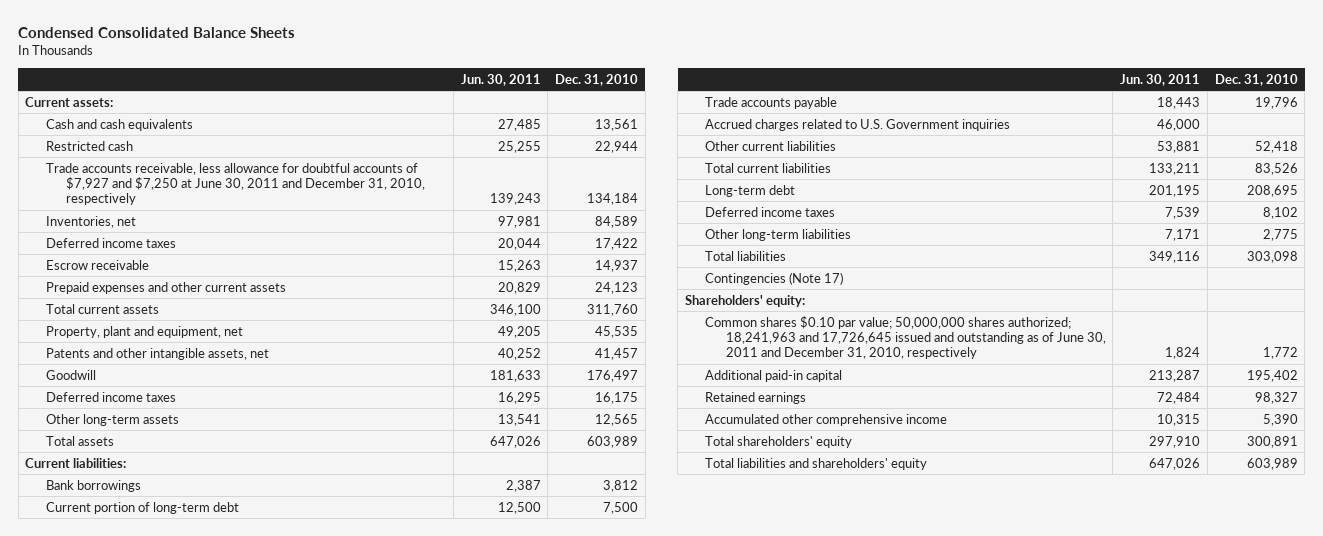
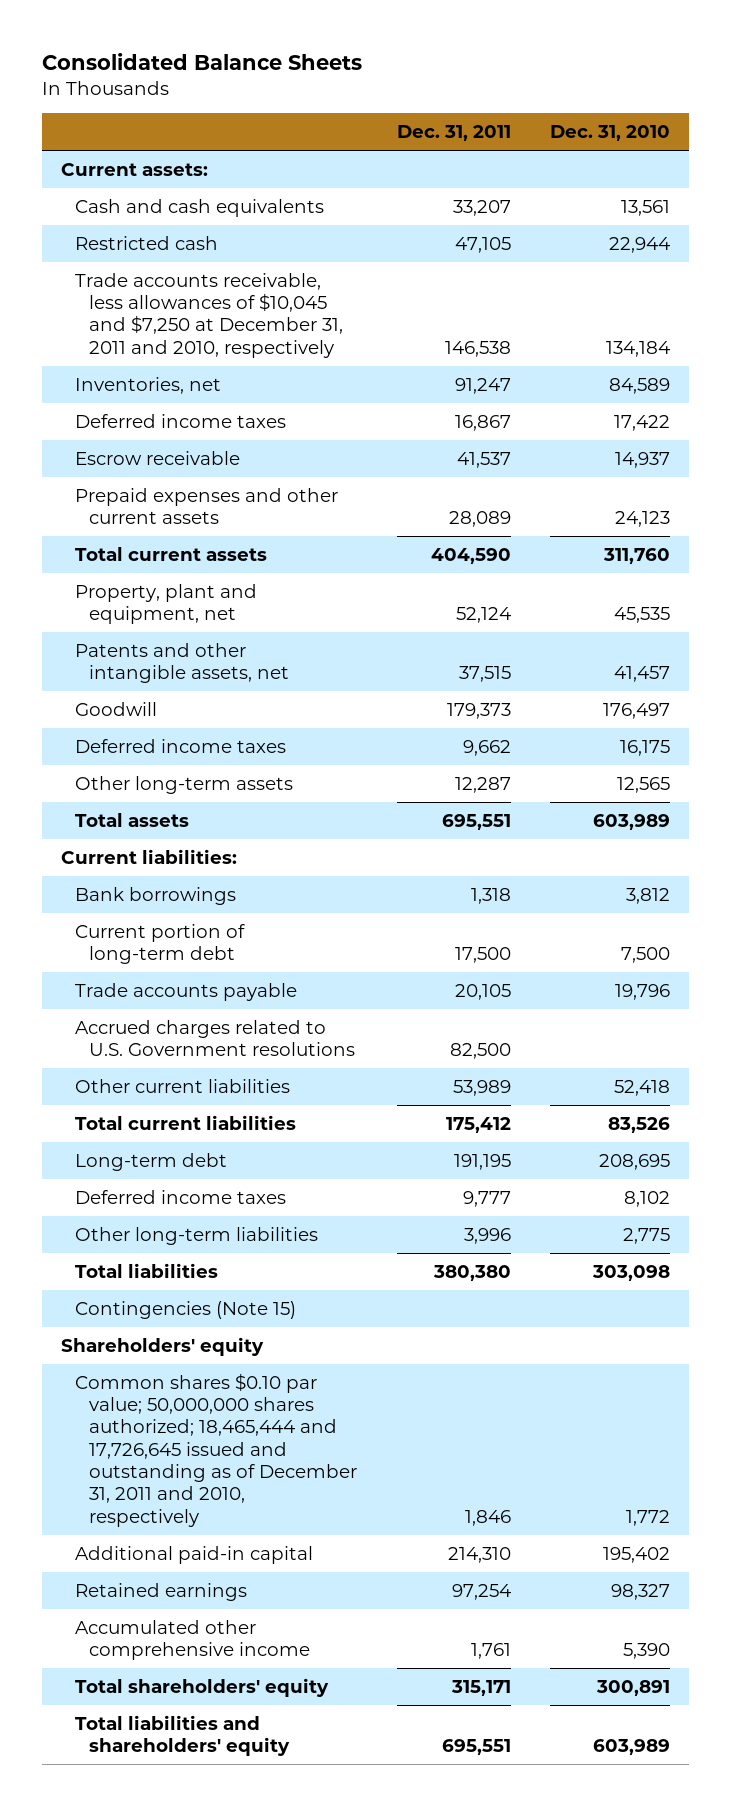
[18,27,296,39] Condensed Consolidated Balance Sheets -> [41,53,362,71] Consolidated Balance Sheets
[460,73,541,86] Jun. 30, 2011 -> none
none -> [396,125,511,142] Dec. 31, 2011
[45,162,426,206] Trade accounts receivable, less allowance for doubtful accounts of $7,927 and $7,250 at June 30, 2011 and December 31, 2010, respectively -> [75,272,344,358] Trade accounts receivable, less allowances of $10,045 and $7,250 at December 31, 2011 and 2010, respectively
[705,118,1011,131] Accrued charges related to U.S. Government inquiries -> [75,1019,356,1057] Accrued charges related to U.S. Government resolutions
[705,271,844,285] Contingencies (Note 17) -> [75,1300,297,1319] Contingencies (Note 15)
[684,294,805,307] Shareholders' equity: -> [61,1336,265,1356] Shareholders' equity
[705,315,1106,360] Common shares $0.10 par value; 50,000,000 shares authorized; 18,241,963 and 17,726,645 issued and outstanding as of June 30, 2011 and December 31, 2010, respectively -> [75,1372,358,1527] Common shares $0.10 par value; 50,000,000 shares authorized; 18,465,444 and 17,726,645 issued and outstanding as of December 31, 2011 and 2010, respectively

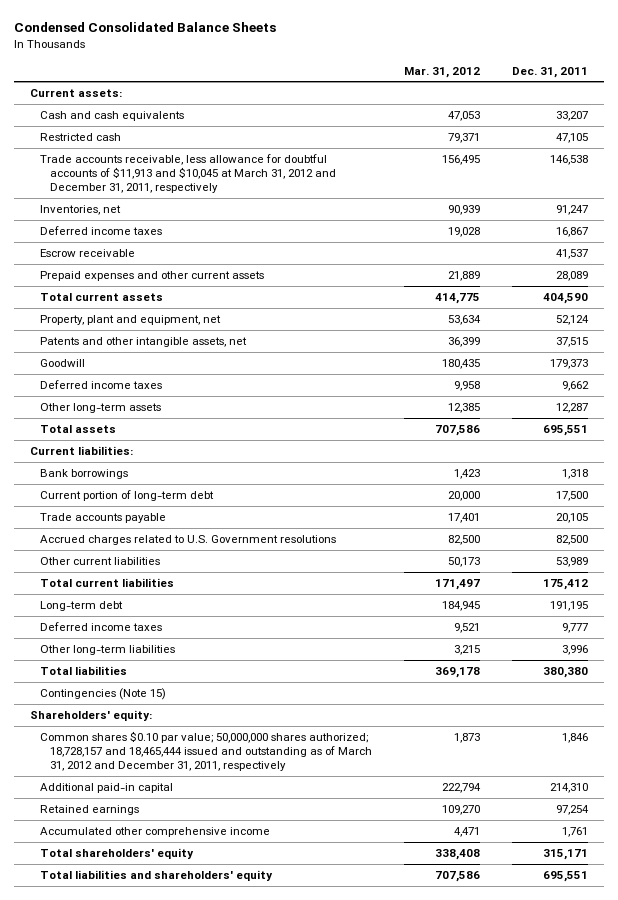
[41,53,362,71] Consolidated Balance Sheets -> [13,21,276,32] Condensed Consolidated Balance Sheets
[549,125,670,142] Dec. 31, 2010 -> none
none -> [404,66,481,78] Mar. 31, 2012
[75,272,344,358] Trade accounts receivable, less allowances of $10,045 and $7,250 at December 31, 2011 and 2010, respectively -> [40,154,337,194] Trade accounts receivable, less allowance for doubtful accounts of $11,913 and $10,045 at March 31, 2012 and December 31, 2011, respectively
[61,1336,265,1356] Shareholders' equity -> [29,710,152,722] Shareholders' equity:
[75,1372,358,1527] Common shares $0.10 par value; 50,000,000 shares authorized; 18,465,444 and 17,726,645 issued and outstanding as of December 31, 2011 and 2010, respectively -> [40,731,373,772] Common shares $0.10 par value; 50,000,000 shares authorized; 18,728,157 and 18,465,444 issued and outstanding as of March 31, 2012 and December 31, 2011, respectively

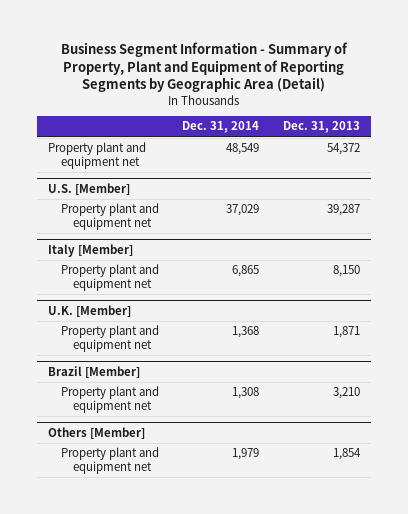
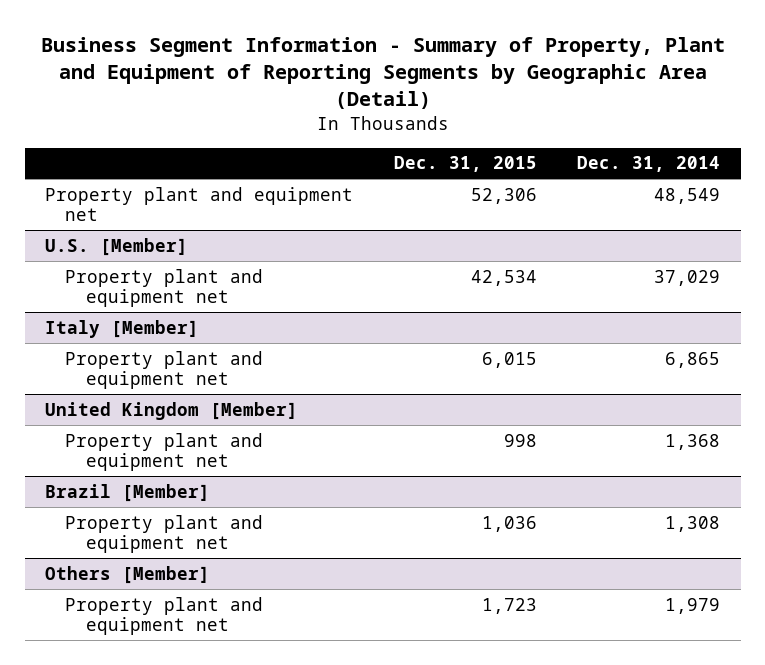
[282,121,360,134] Dec. 31, 2013 -> none
none -> [393,156,537,173] Dec. 31, 2015
[48,305,132,318] U.K. [Member] -> [44,401,298,420] United Kingdom [Member]

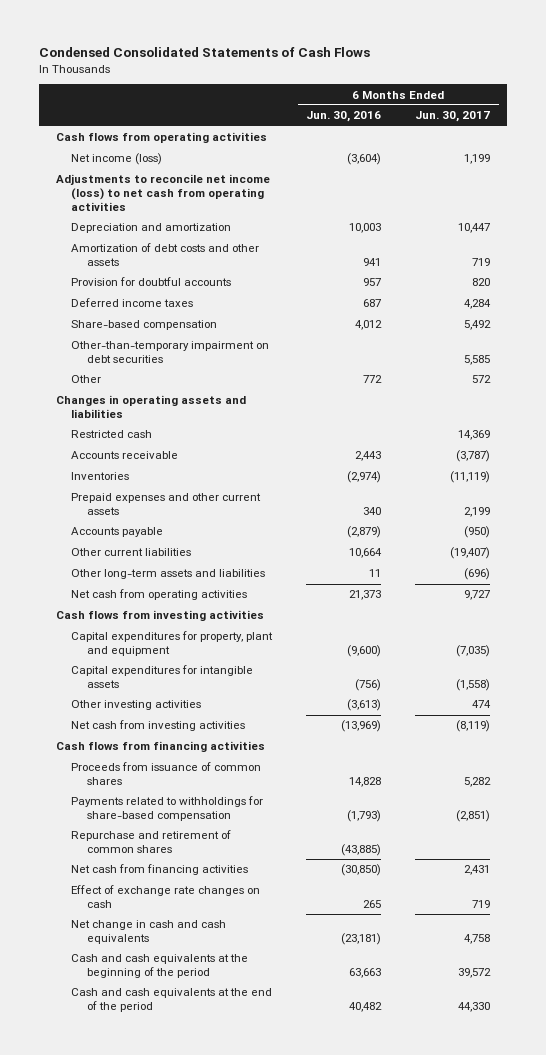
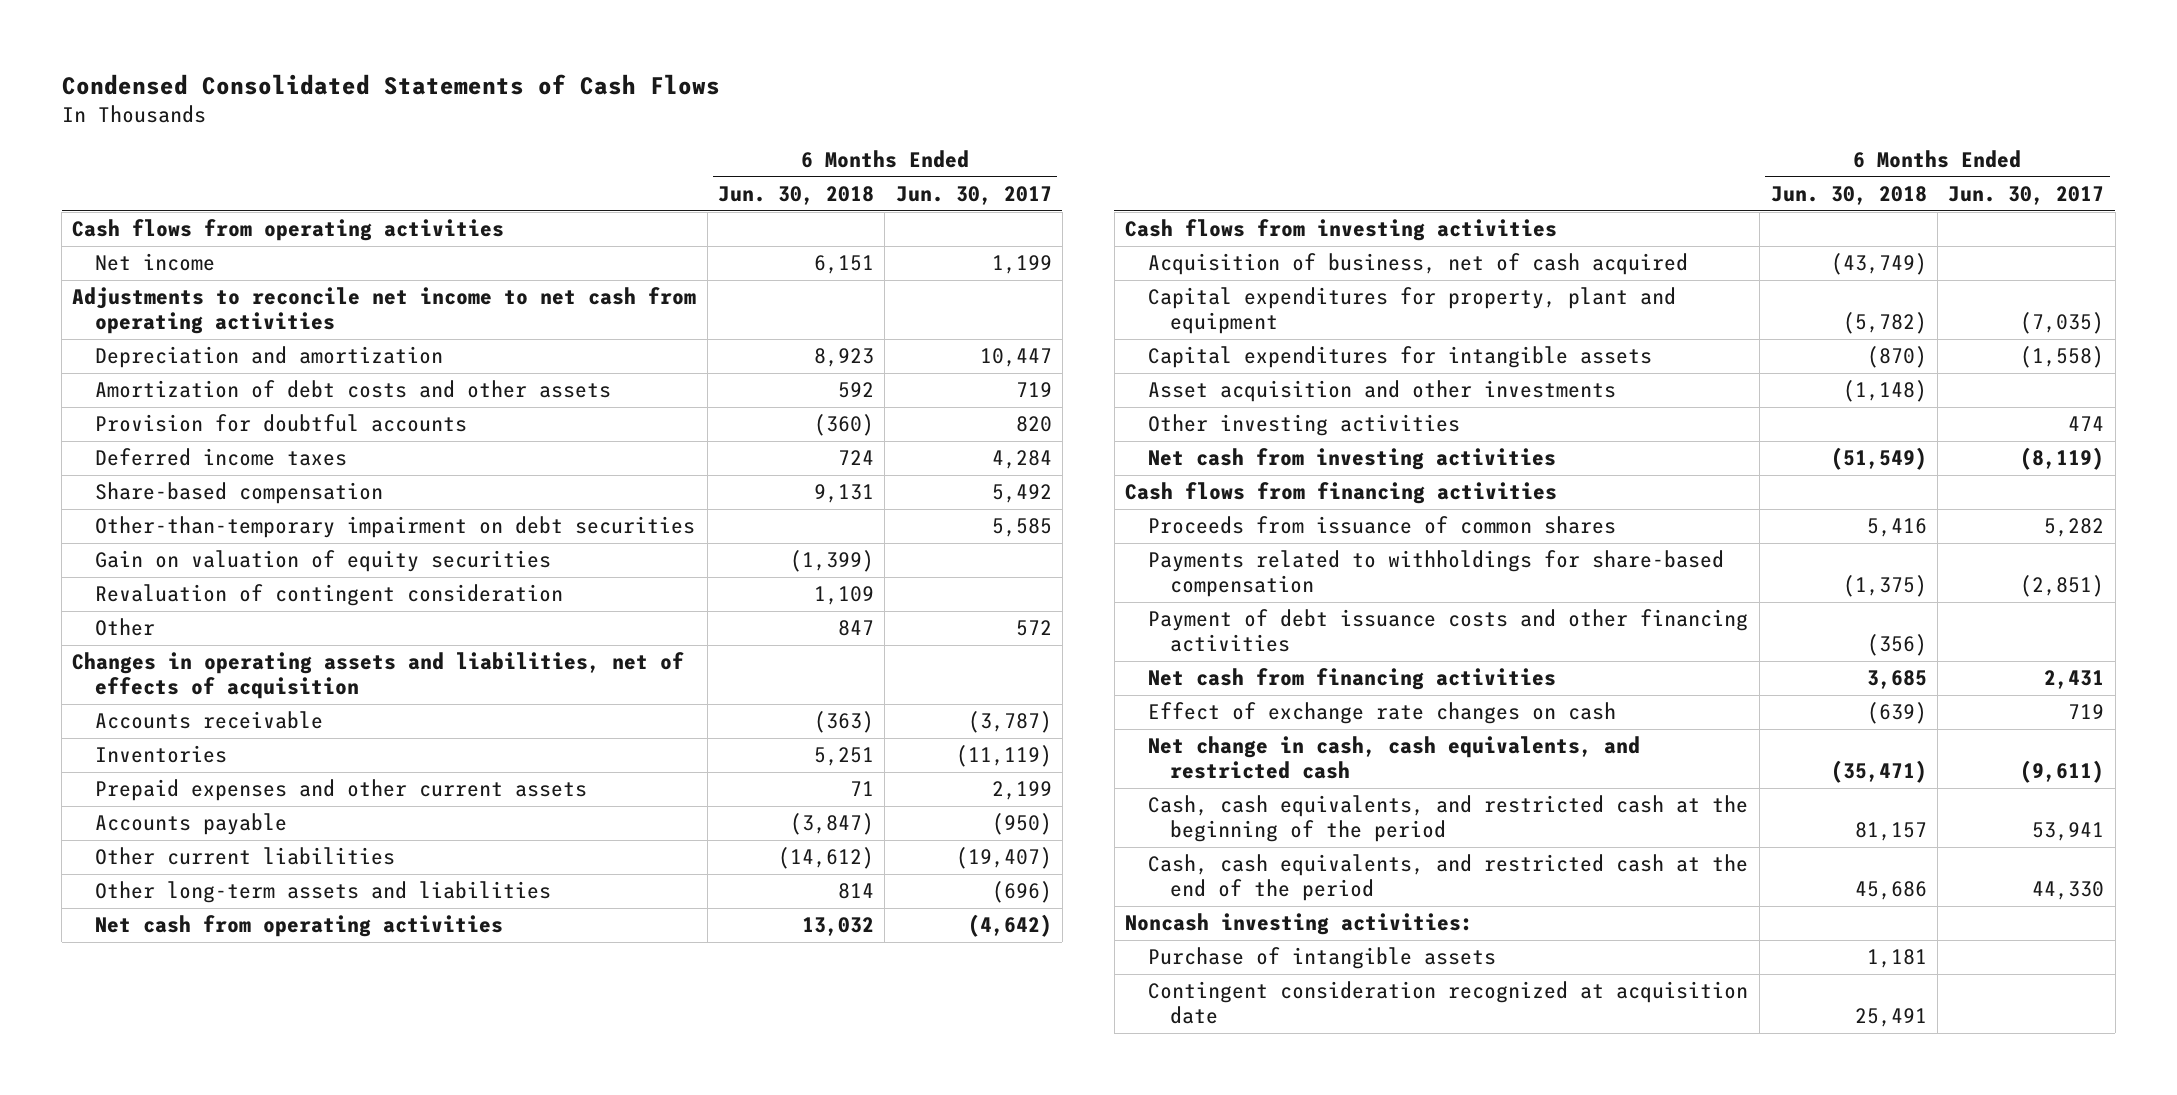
[306,111,382,123] Jun. 30, 2016 -> none
none -> [717,186,874,206] Jun. 30, 2018
[71,153,163,166] Net income (loss) -> [95,253,216,272] Net income
[55,174,270,211] Adjustments to reconcile net income (loss) to net cash from operating activities -> [72,287,697,335] Adjustments to reconcile net income to net cash from operating activities
none -> [95,550,552,573] Gain on valuation of equity securities
none -> [95,584,564,607] Revaluation of contingent consideration
[71,430,153,439] Restricted cash -> none
[55,395,246,419] Changes in operating assets and liabilities -> [72,652,685,700] Changes in operating assets and liabilities, net of effects of acquisition
[464,590,491,601] 9,727 -> [967,914,1052,938] (4,642)
none -> [1147,253,1688,276] Acquisition of business, net of cash acquired
none -> [1147,380,1616,403] Asset acquisition and other investments
[71,830,232,854] Repurchase and retirement of common shares -> none
none -> [1147,609,1748,653] Payment of debt issuance costs and other financing activities
[71,920,227,945] Net change in cash and cash equivalents -> [1147,736,1640,780] Net change in cash, cash equivalents, and restricted cash
[464,934,491,945] 4,758 -> [2020,760,2105,784] (9,611)
[71,954,249,979] Cash and cash equivalents at the beginning of the period -> [1147,795,1748,843] Cash, cash equivalents, and restricted cash at the beginning of the period
[458,968,492,979] 39,572 -> [2032,822,2105,842] 53,941
[71,988,273,1013] Cash and cash equivalents at the end of the period -> [1147,854,1748,902] Cash, cash equivalents, and restricted cash at the end of the period
none -> [1125,913,1474,936] Noncash investing activities:
none -> [1147,947,1496,970] Purchase of intangible assets
none -> [1147,981,1748,1025] Contingent consideration recognized at acquisition date

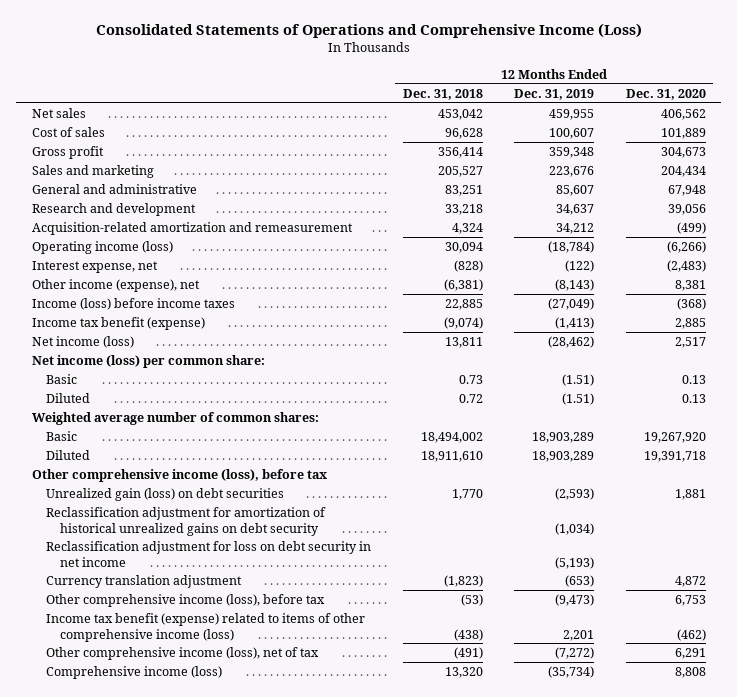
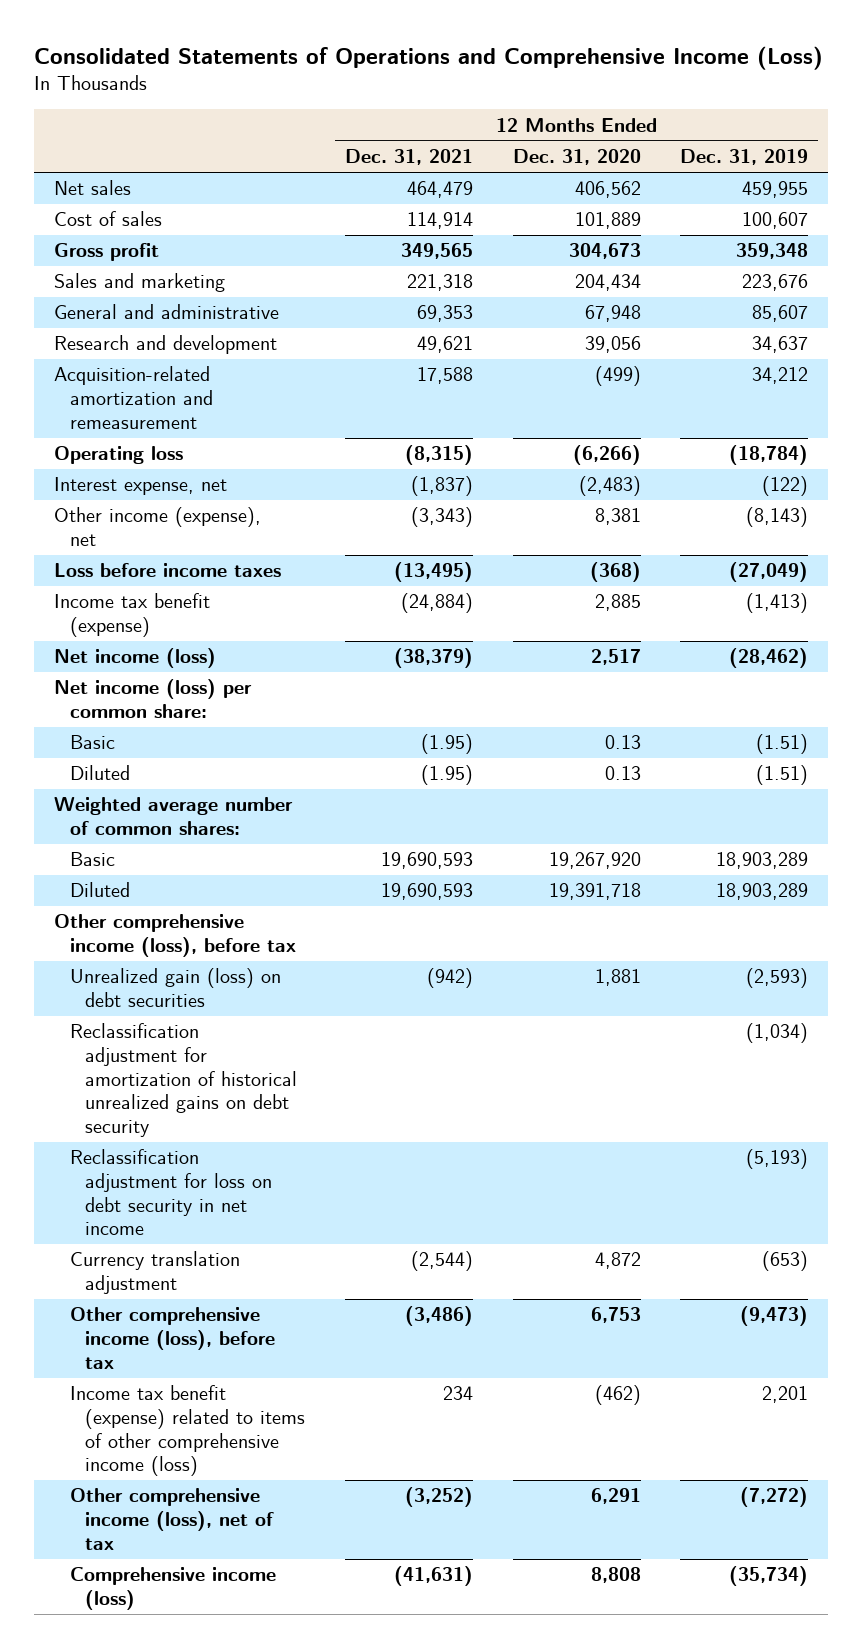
[402,88,483,100] Dec. 31, 2018 -> none
none -> [345,149,474,166] Dec. 31, 2021
[31,240,173,254] Operating income (loss) -> [53,446,183,465] Operating loss
[31,297,235,310] Income (loss) before income taxes -> [53,563,281,578] Loss before income taxes

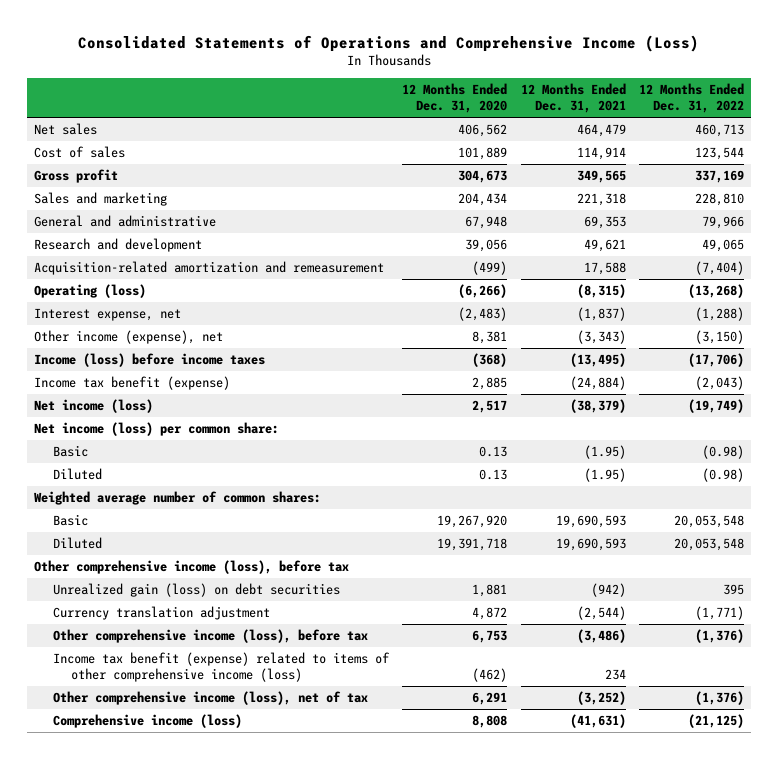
[680,149,809,166] Dec. 31, 2019 -> none
none -> [639,83,745,114] 12 Months Ended Dec. 31, 2022
[53,446,183,465] Operating loss -> [34,283,147,298] Operating (loss)
[53,563,281,578] Loss before income taxes -> [34,352,266,367] Income (loss) before income taxes
[69,1023,298,1138] Reclassification adjustment for amortization of historical unrealized gains on debt security -> none
[69,1149,273,1236] Reclassification adjustment for loss on debt security in net income -> none

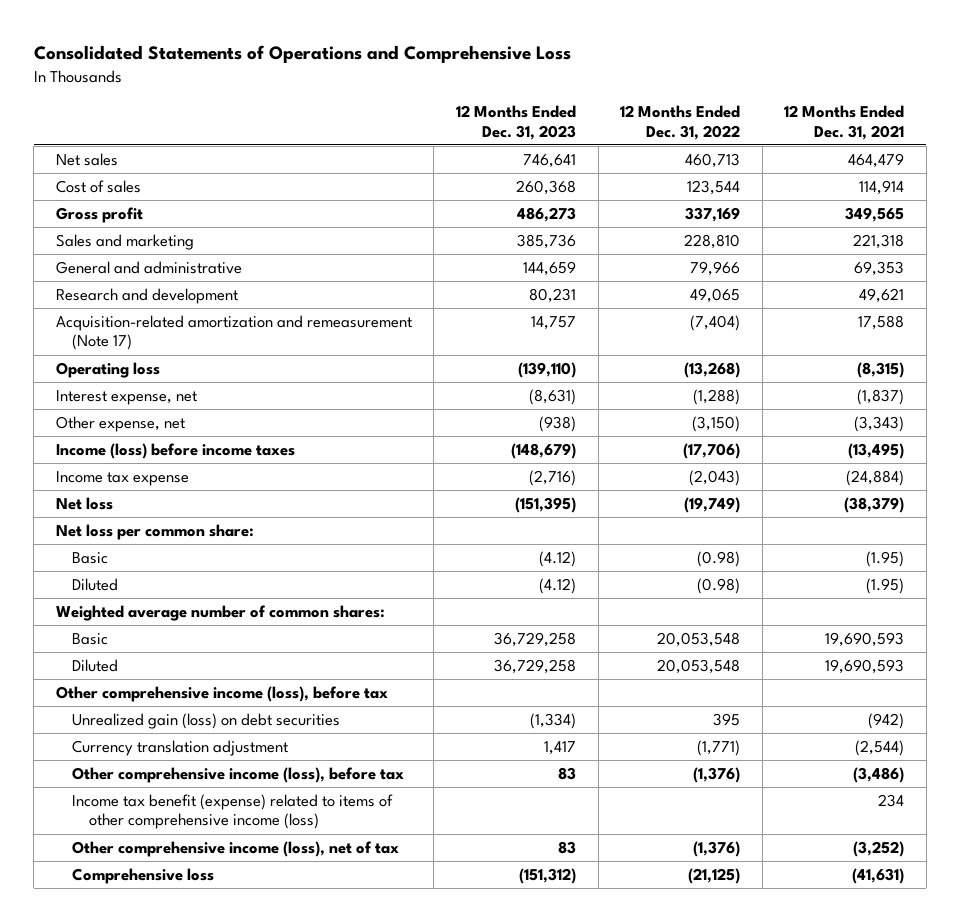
[78,34,700,52] Consolidated Statements of Operations and Comprehensive Income (Loss) -> [33,45,571,64] Consolidated Statements of Operations and Comprehensive Loss
[402,83,508,114] 12 Months Ended Dec. 31, 2020 -> none
none -> [456,105,577,140] 12 Months Ended Dec. 31, 2023
[34,260,385,275] Acquisition-related amortization and remeasurement -> [55,315,412,351] Acquisition-related amortization and remeasurement (Note 17)
[34,283,147,298] Operating (loss) -> [55,362,160,379] Operating loss
[34,329,224,344] Other income (expense), net -> [55,416,185,433] Other expense, net
[34,375,231,390] Income tax benefit (expense) -> [55,471,189,487] Income tax expense
[34,398,154,413] Net income (loss) -> [55,497,113,511] Net loss
[34,421,280,436] Net income (loss) per common share: -> [55,524,254,541] Net loss per common share:
[52,713,242,728] Comprehensive income (loss) -> [72,868,215,885] Comprehensive loss

